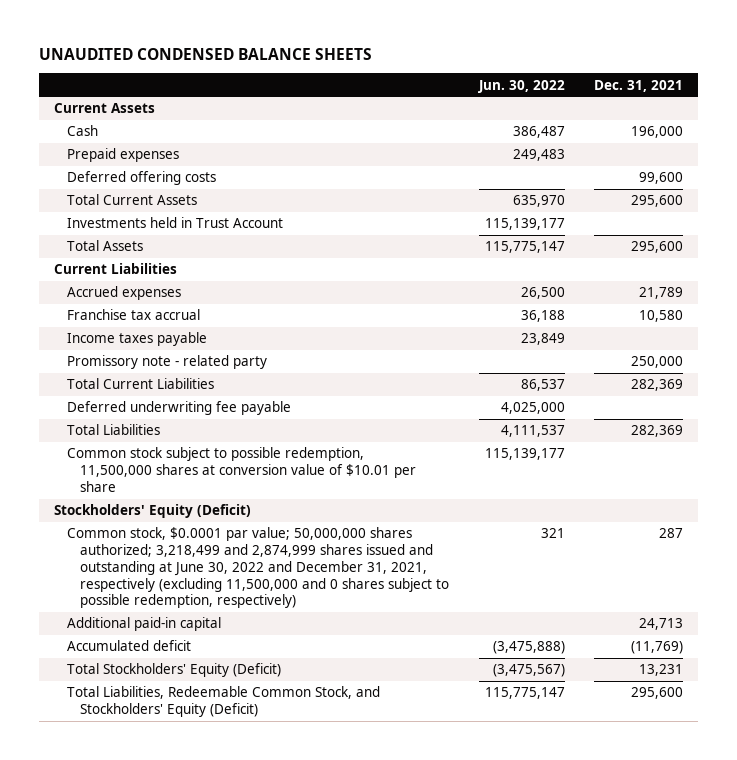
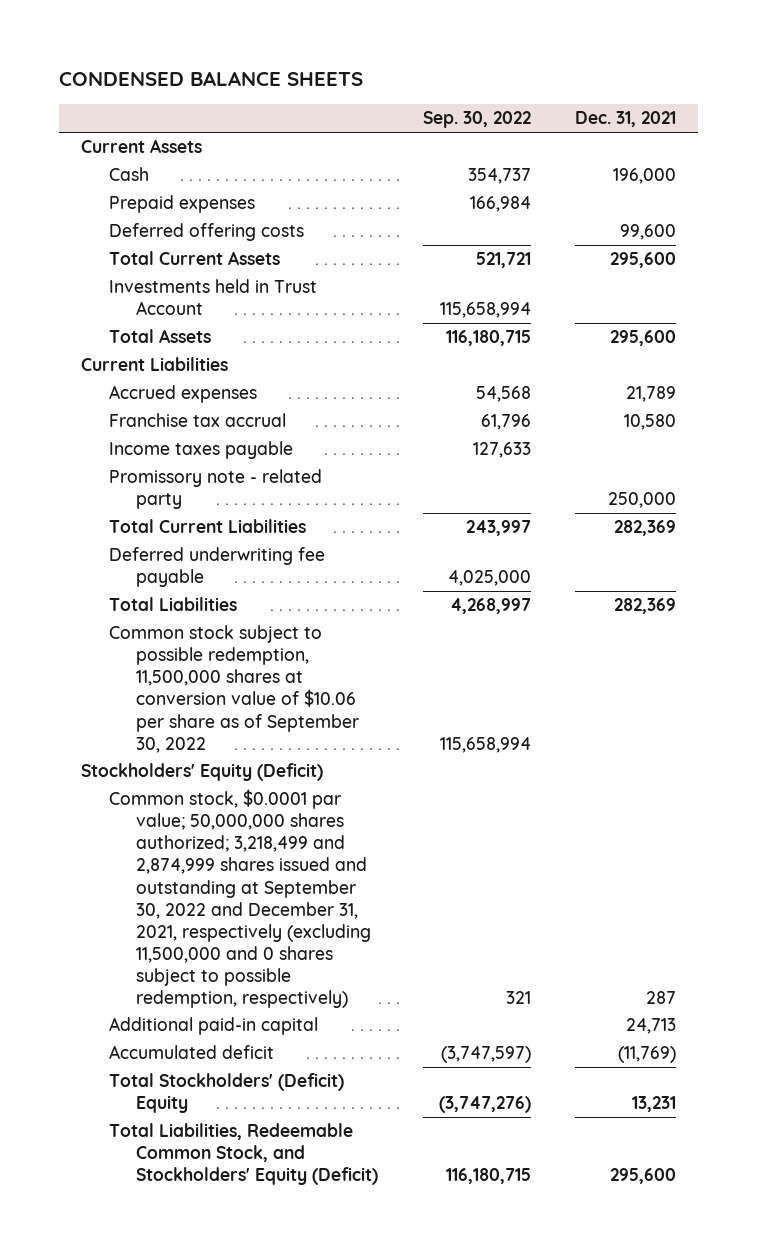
[39,48,373,61] UNAUDITED CONDENSED BALANCE SHEETS -> [58,71,363,87] CONDENSED BALANCE SHEETS
[477,79,565,93] Jun. 30, 2022 -> none
none -> [422,111,531,129] Sep. 30, 2022
[67,447,417,492] Common stock subject to possible redemption, 11,500,000 shares at conversion value of $10.01 per share -> [108,625,359,753] Common stock subject to possible redemption, 11,500,000 shares at conversion value of $10.06 per share as of September 30, 2022
[67,527,450,609] Common stock, $0.0001 par value; 50,000,000 shares authorized; 3,218,499 and 2,874,999 shares issued and outstanding at June 30, 2022 and December 31, 2021, respectively (excluding 11,500,000 and 0 shares subject to possible redemption, respectively) -> [108,789,371,1008] Common stock, $0.0001 par value; 50,000,000 shares authorized; 3,218,499 and 2,874,999 shares issued and outstanding at September 30, 2022 and December 31, 2021, respectively (excluding 11,500,000 and 0 shares subject to possible redemption, respectively)
[67,663,282,678] Total Stockholders' Equity (Deficit) -> [108,1073,344,1114] Total Stockholders' (Deficit) Equity

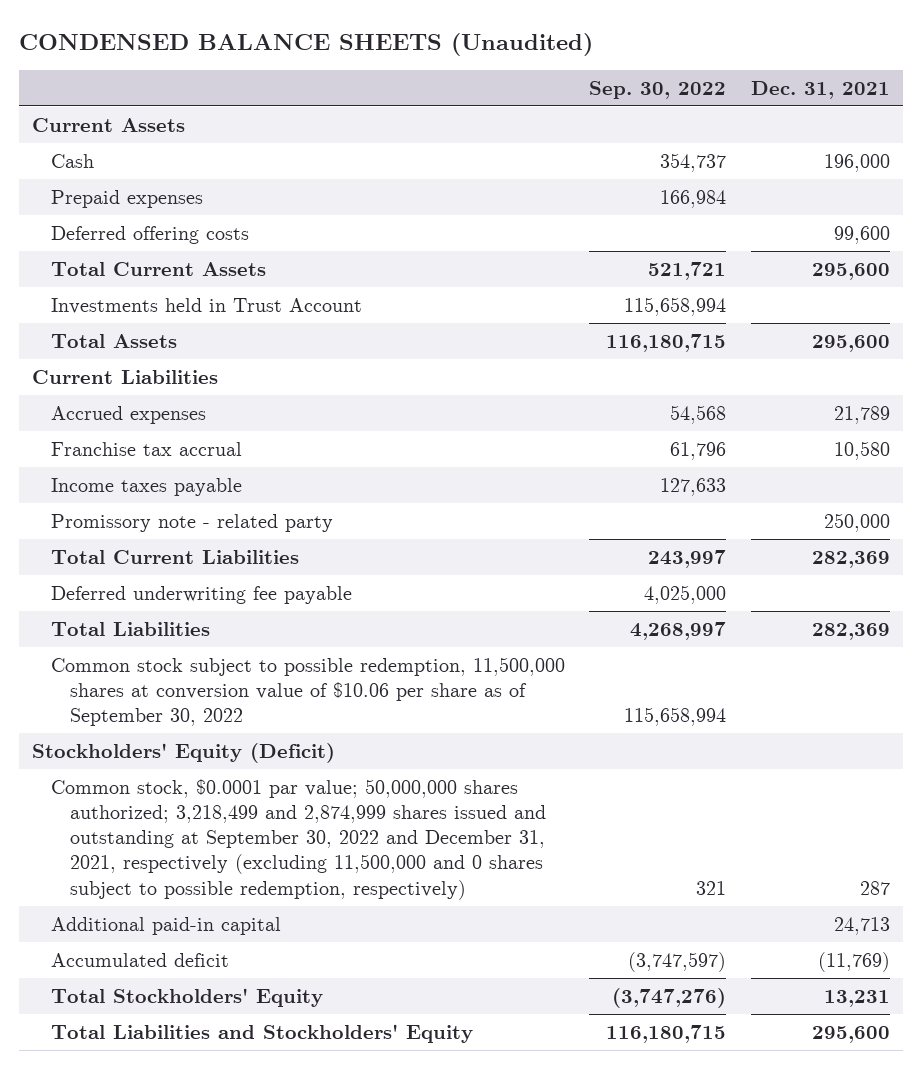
[58,71,363,87] CONDENSED BALANCE SHEETS -> [19,33,594,57] CONDENSED BALANCE SHEETS (Unaudited)
[108,1073,344,1114] Total Stockholders' (Deficit) Equity -> [50,987,323,1007] Total Stockholders' Equity
[108,1123,378,1186] Total Liabilities, Redeemable Common Stock, and Stockholders' Equity (Deficit) -> [50,1023,473,1043] Total Liabilities and Stockholders' Equity

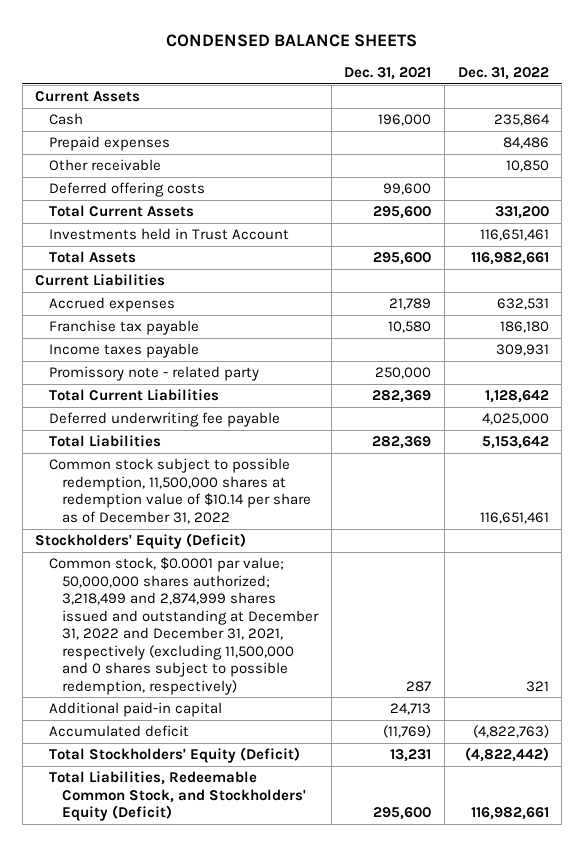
[19,33,594,57] CONDENSED BALANCE SHEETS (Unaudited) -> [165,33,417,47] CONDENSED BALANCE SHEETS
[589,80,727,99] Sep. 30, 2022 -> none
none -> [457,67,549,81] Dec. 31, 2022
none -> [48,159,161,172] Other receivable
[50,441,242,456] Franchise tax accrual -> [48,320,199,336] Franchise tax payable
[50,656,565,727] Common stock subject to possible redemption, 11,500,000 shares at conversion value of $10.06 per share as of September 30, 2022 -> [48,458,312,524] Common stock subject to possible redemption, 11,500,000 shares at redemption value of $10.14 per share as of December 31, 2022
[50,778,546,900] Common stock, $0.0001 par value; 50,000,000 shares authorized; 3,218,499 and 2,874,999 shares issued and outstanding at September 30, 2022 and December 31, 2021, respectively (excluding 11,500,000 and 0 shares subject to possible redemption, respectively) -> [48,557,320,695] Common stock, $0.0001 par value; 50,000,000 shares authorized; 3,218,499 and 2,874,999 shares issued and outstanding at December 31, 2022 and December 31, 2021, respectively (excluding 11,500,000 and 0 shares subject to possible redemption, respectively)
[50,987,323,1007] Total Stockholders' Equity -> [48,747,300,764] Total Stockholders' Equity (Deficit)
[50,1023,473,1043] Total Liabilities and Stockholders' Equity -> [48,771,307,822] Total Liabilities, Redeemable Common Stock, and Stockholders' Equity (Deficit)

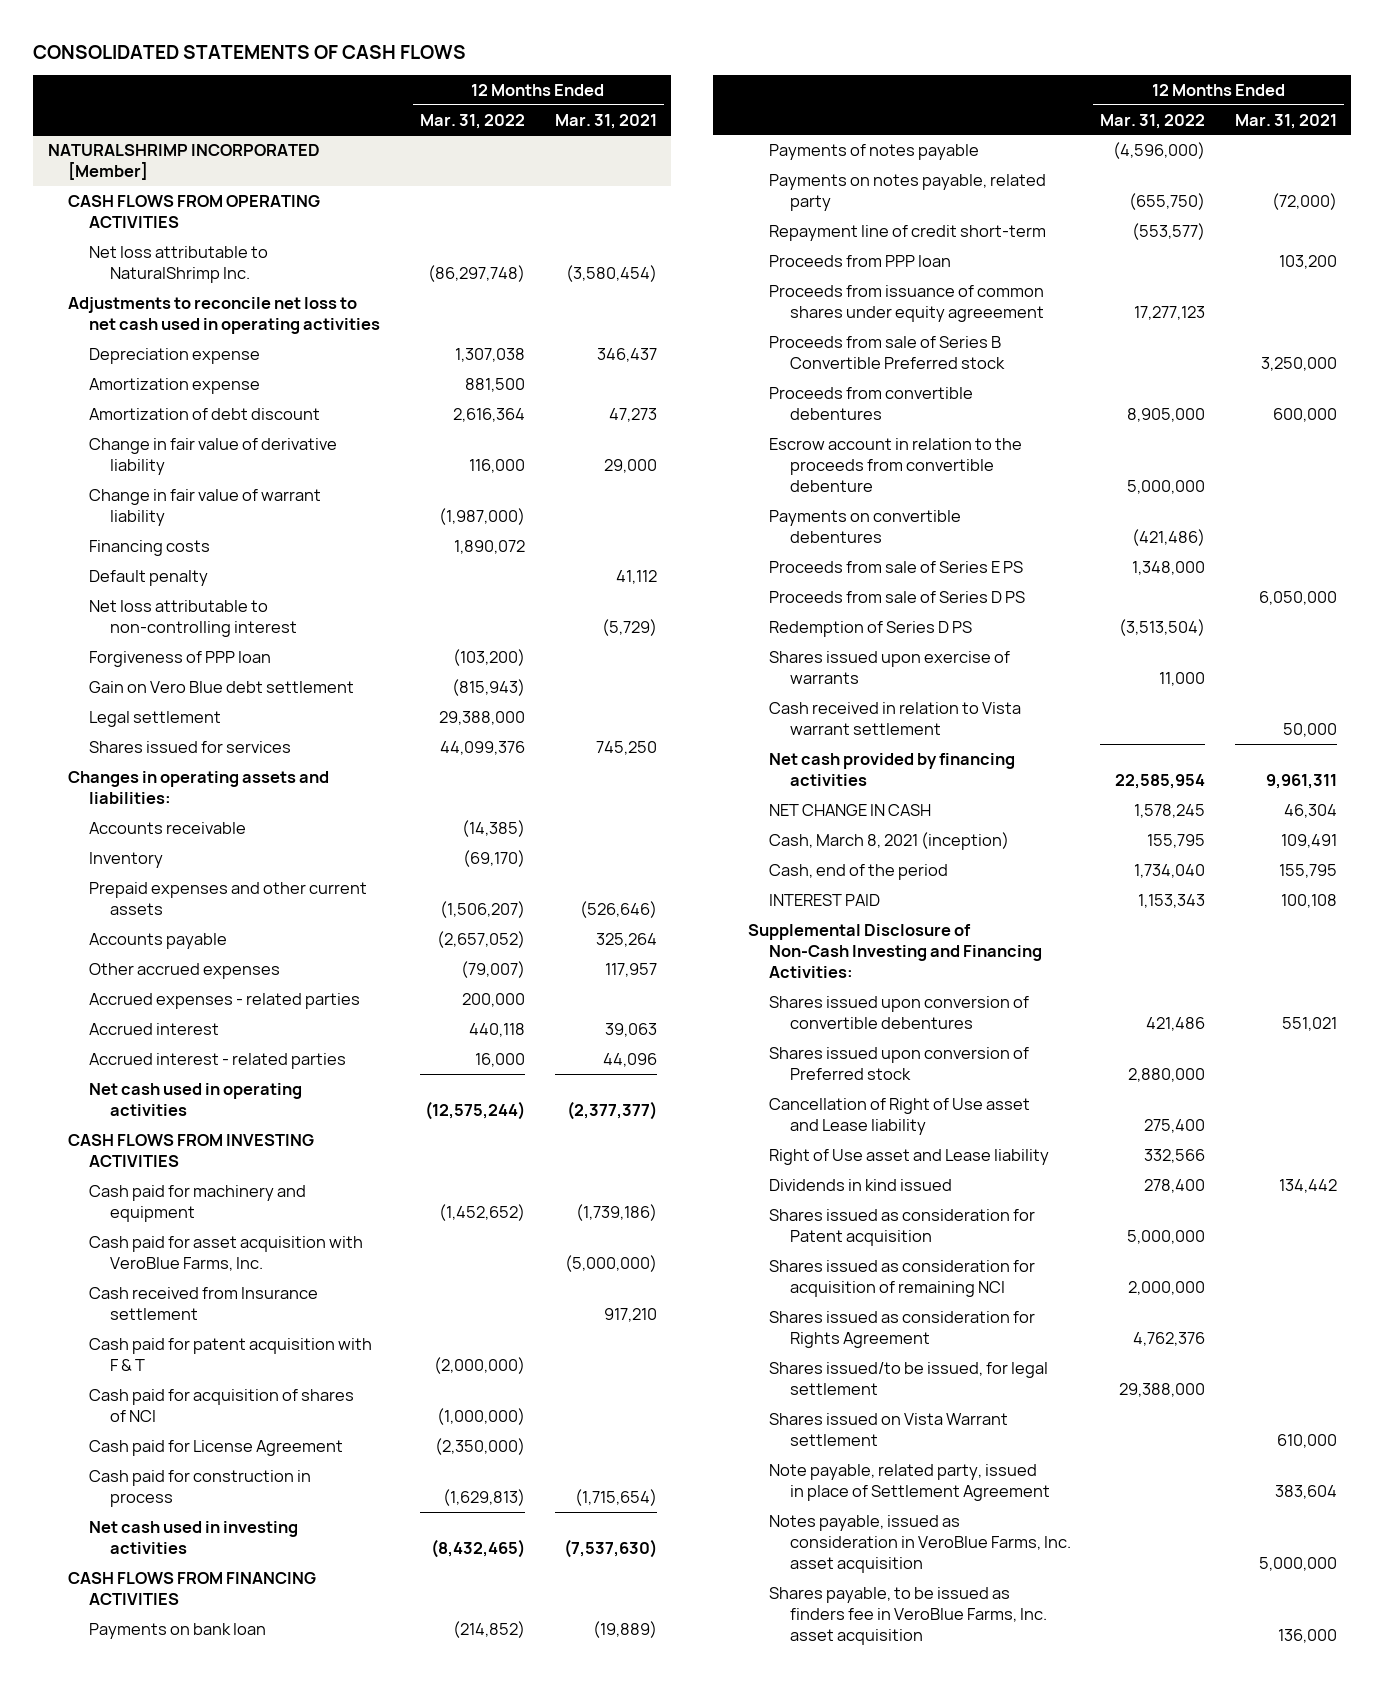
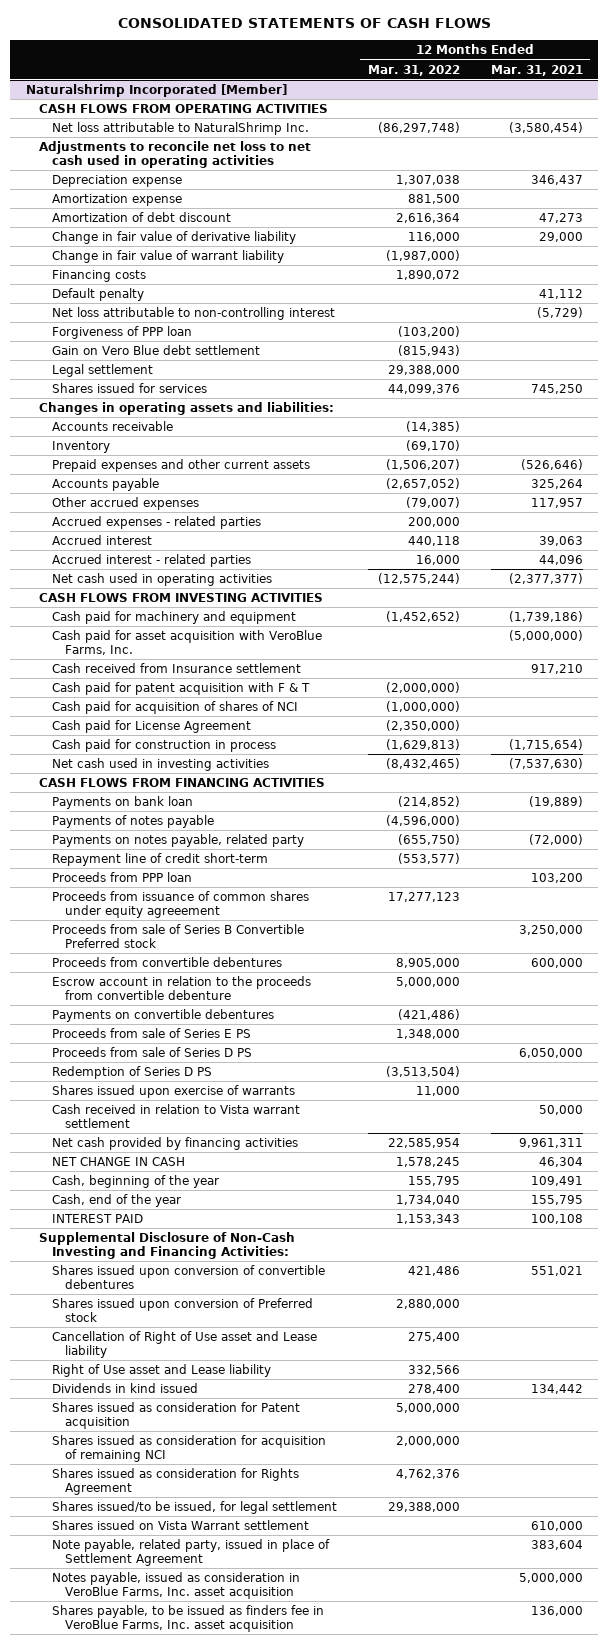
[47,143,320,180] NATURALSHRIMP INCORPORATED [Member] -> [25,83,287,97] Naturalshrimp Incorporated [Member]
[769,831,1010,850] Cash, March 8, 2021 (inception) -> [51,1174,219,1188] Cash, beginning of the year
[769,863,949,880] Cash, end of the period -> [51,1193,181,1207] Cash, end of the year

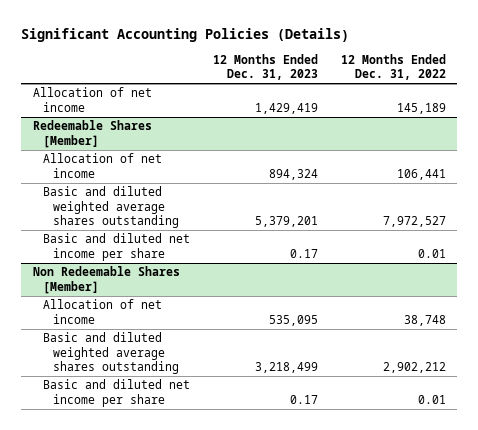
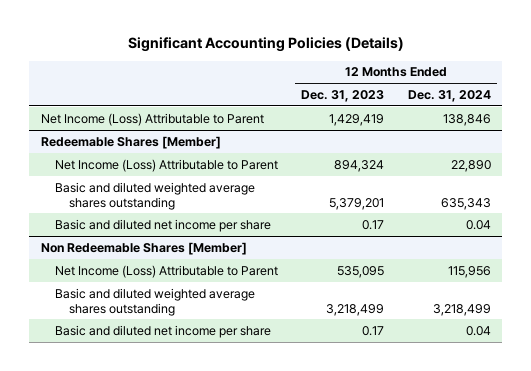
[340,54,446,81] 12 Months Ended Dec. 31, 2022 -> none
none -> [407,89,491,102] Dec. 31, 2024
[32,87,152,112] Allocation of net income -> [40,112,264,126] Net Income (Loss) Attributable to Parent
[42,153,162,178] Allocation of net income -> [54,158,278,172] Net Income (Loss) Attributable to Parent
[42,299,162,324] Allocation of net income -> [54,264,278,278] Net Income (Loss) Attributable to Parent

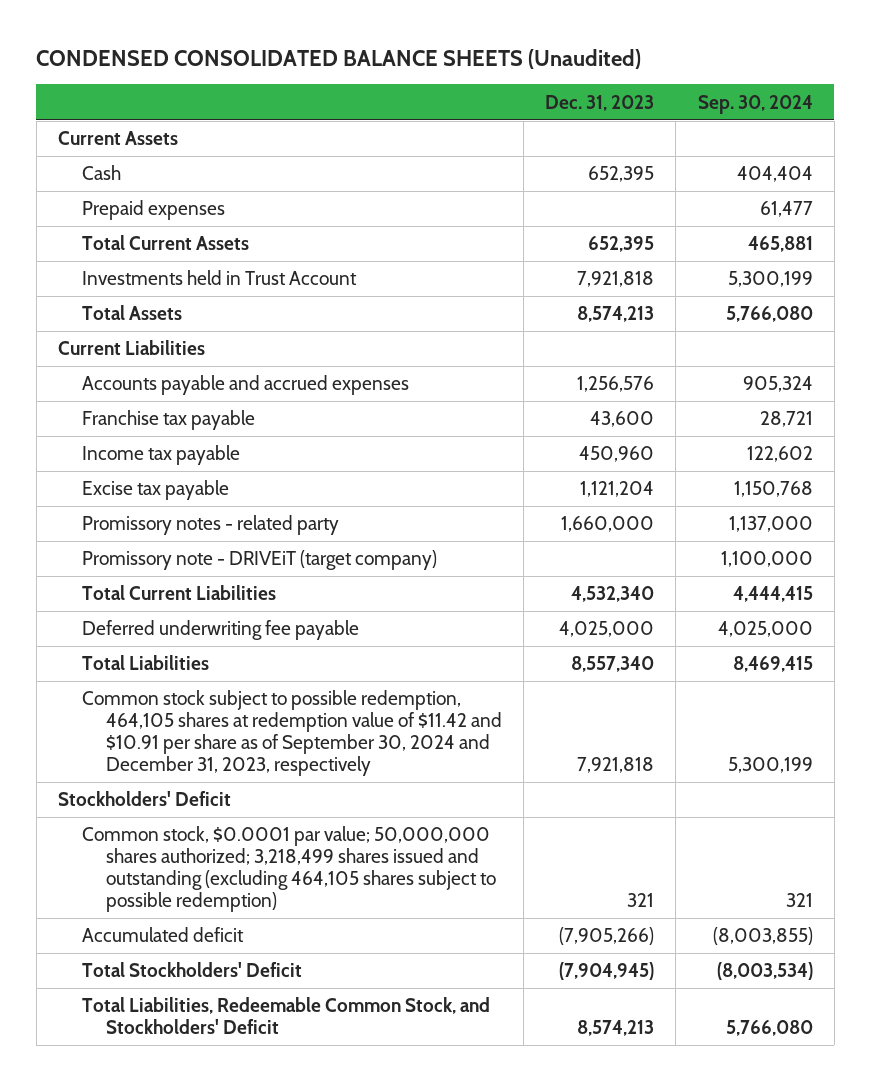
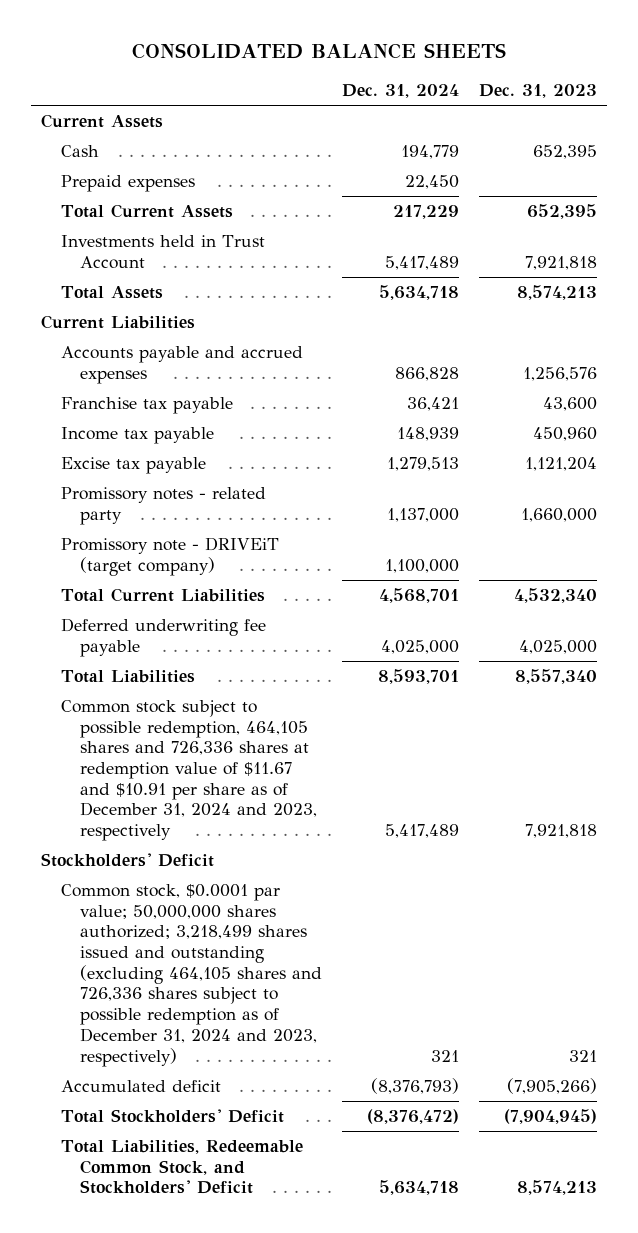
[36,48,642,69] CONDENSED CONSOLIDATED BALANCE SHEETS (Unaudited) -> [131,43,506,60] CONSOLIDATED BALANCE SHEETS
[697,94,813,114] Sep. 30, 2024 -> none
none -> [341,84,459,99] Dec. 31, 2024
[81,690,502,777] Common stock subject to possible redemption, 464,105 shares at redemption value of $11.42 and $10.91 per share as of September 30, 2024 and December 31, 2023, respectively -> [60,699,317,842] Common stock subject to possible redemption, 464,105 shares and 726,336 shares at redemption value of $11.67 and $10.91 per share as of December 31, 2024 and 2023, respectively
[81,826,496,913] Common stock, $0.0001 par value; 50,000,000 shares authorized; 3,218,499 shares issued and outstanding (excluding 464,105 shares subject to possible redemption) -> [60,883,322,1067] Common stock, $0.0001 par value; 50,000,000 shares authorized; 3,218,499 shares issued and outstanding (excluding 464,105 shares and 726,336 shares subject to possible redemption as of December 31, 2024 and 2023, respectively)

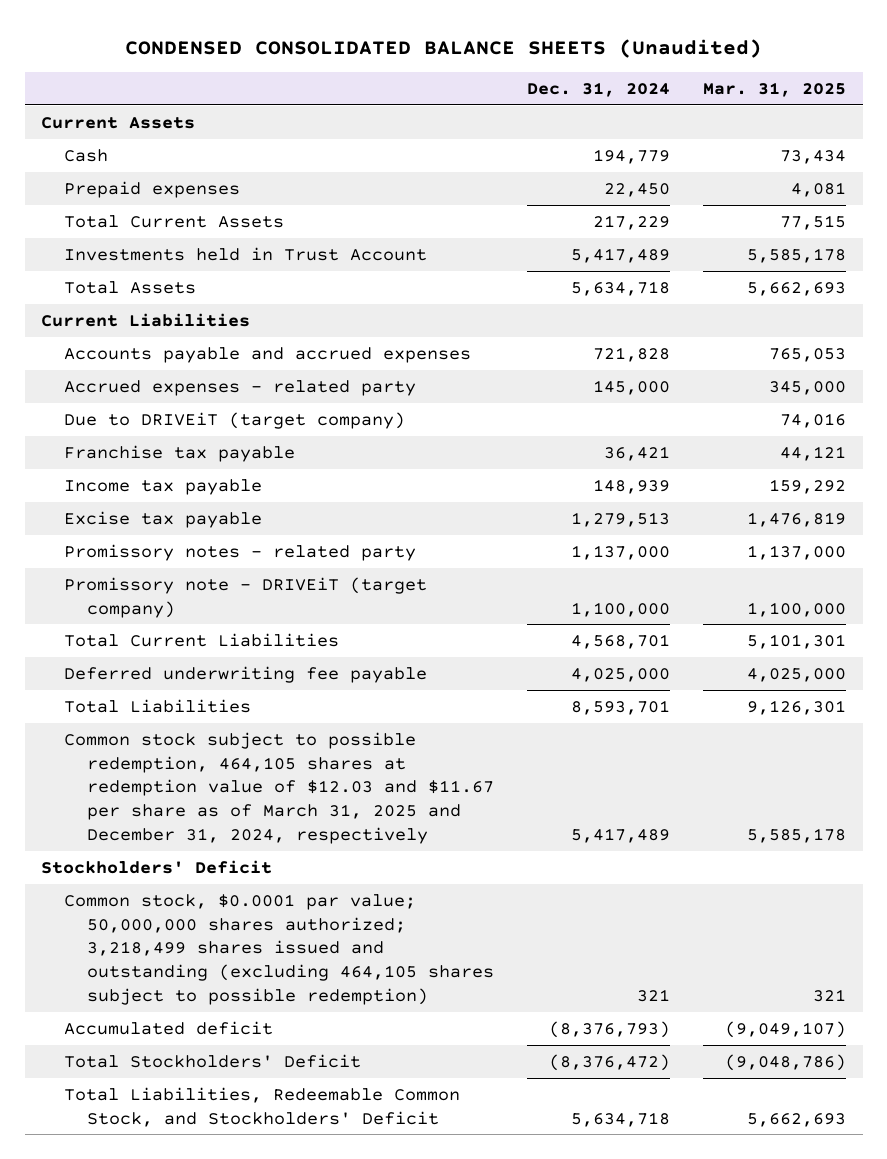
[131,43,506,60] CONSOLIDATED BALANCE SHEETS -> [124,38,762,58] CONDENSED CONSOLIDATED BALANCE SHEETS (Unaudited)
[478,84,597,99] Dec. 31, 2023 -> none
none -> [703,81,847,97] Mar. 31, 2025
[394,366,459,381] 866,828 -> [593,346,671,362] 721,828
none -> [64,379,417,396] Accrued expenses - related party
none -> [64,411,406,429] Due to DRIVEiT (target company)
[60,699,317,842] Common stock subject to possible redemption, 464,105 shares and 726,336 shares at redemption value of $11.67 and $10.91 per share as of December 31, 2024 and 2023, respectively -> [64,731,495,845] Common stock subject to possible redemption, 464,105 shares at redemption value of $12.03 and $11.67 per share as of March 31, 2025 and December 31, 2024, respectively
[60,883,322,1067] Common stock, $0.0001 par value; 50,000,000 shares authorized; 3,218,499 shares issued and outstanding (excluding 464,105 shares and 726,336 shares subject to possible redemption as of December 31, 2024 and 2023, respectively) -> [64,893,495,1006] Common stock, $0.0001 par value; 50,000,000 shares authorized; 3,218,499 shares issued and outstanding (excluding 464,105 shares subject to possible redemption)

